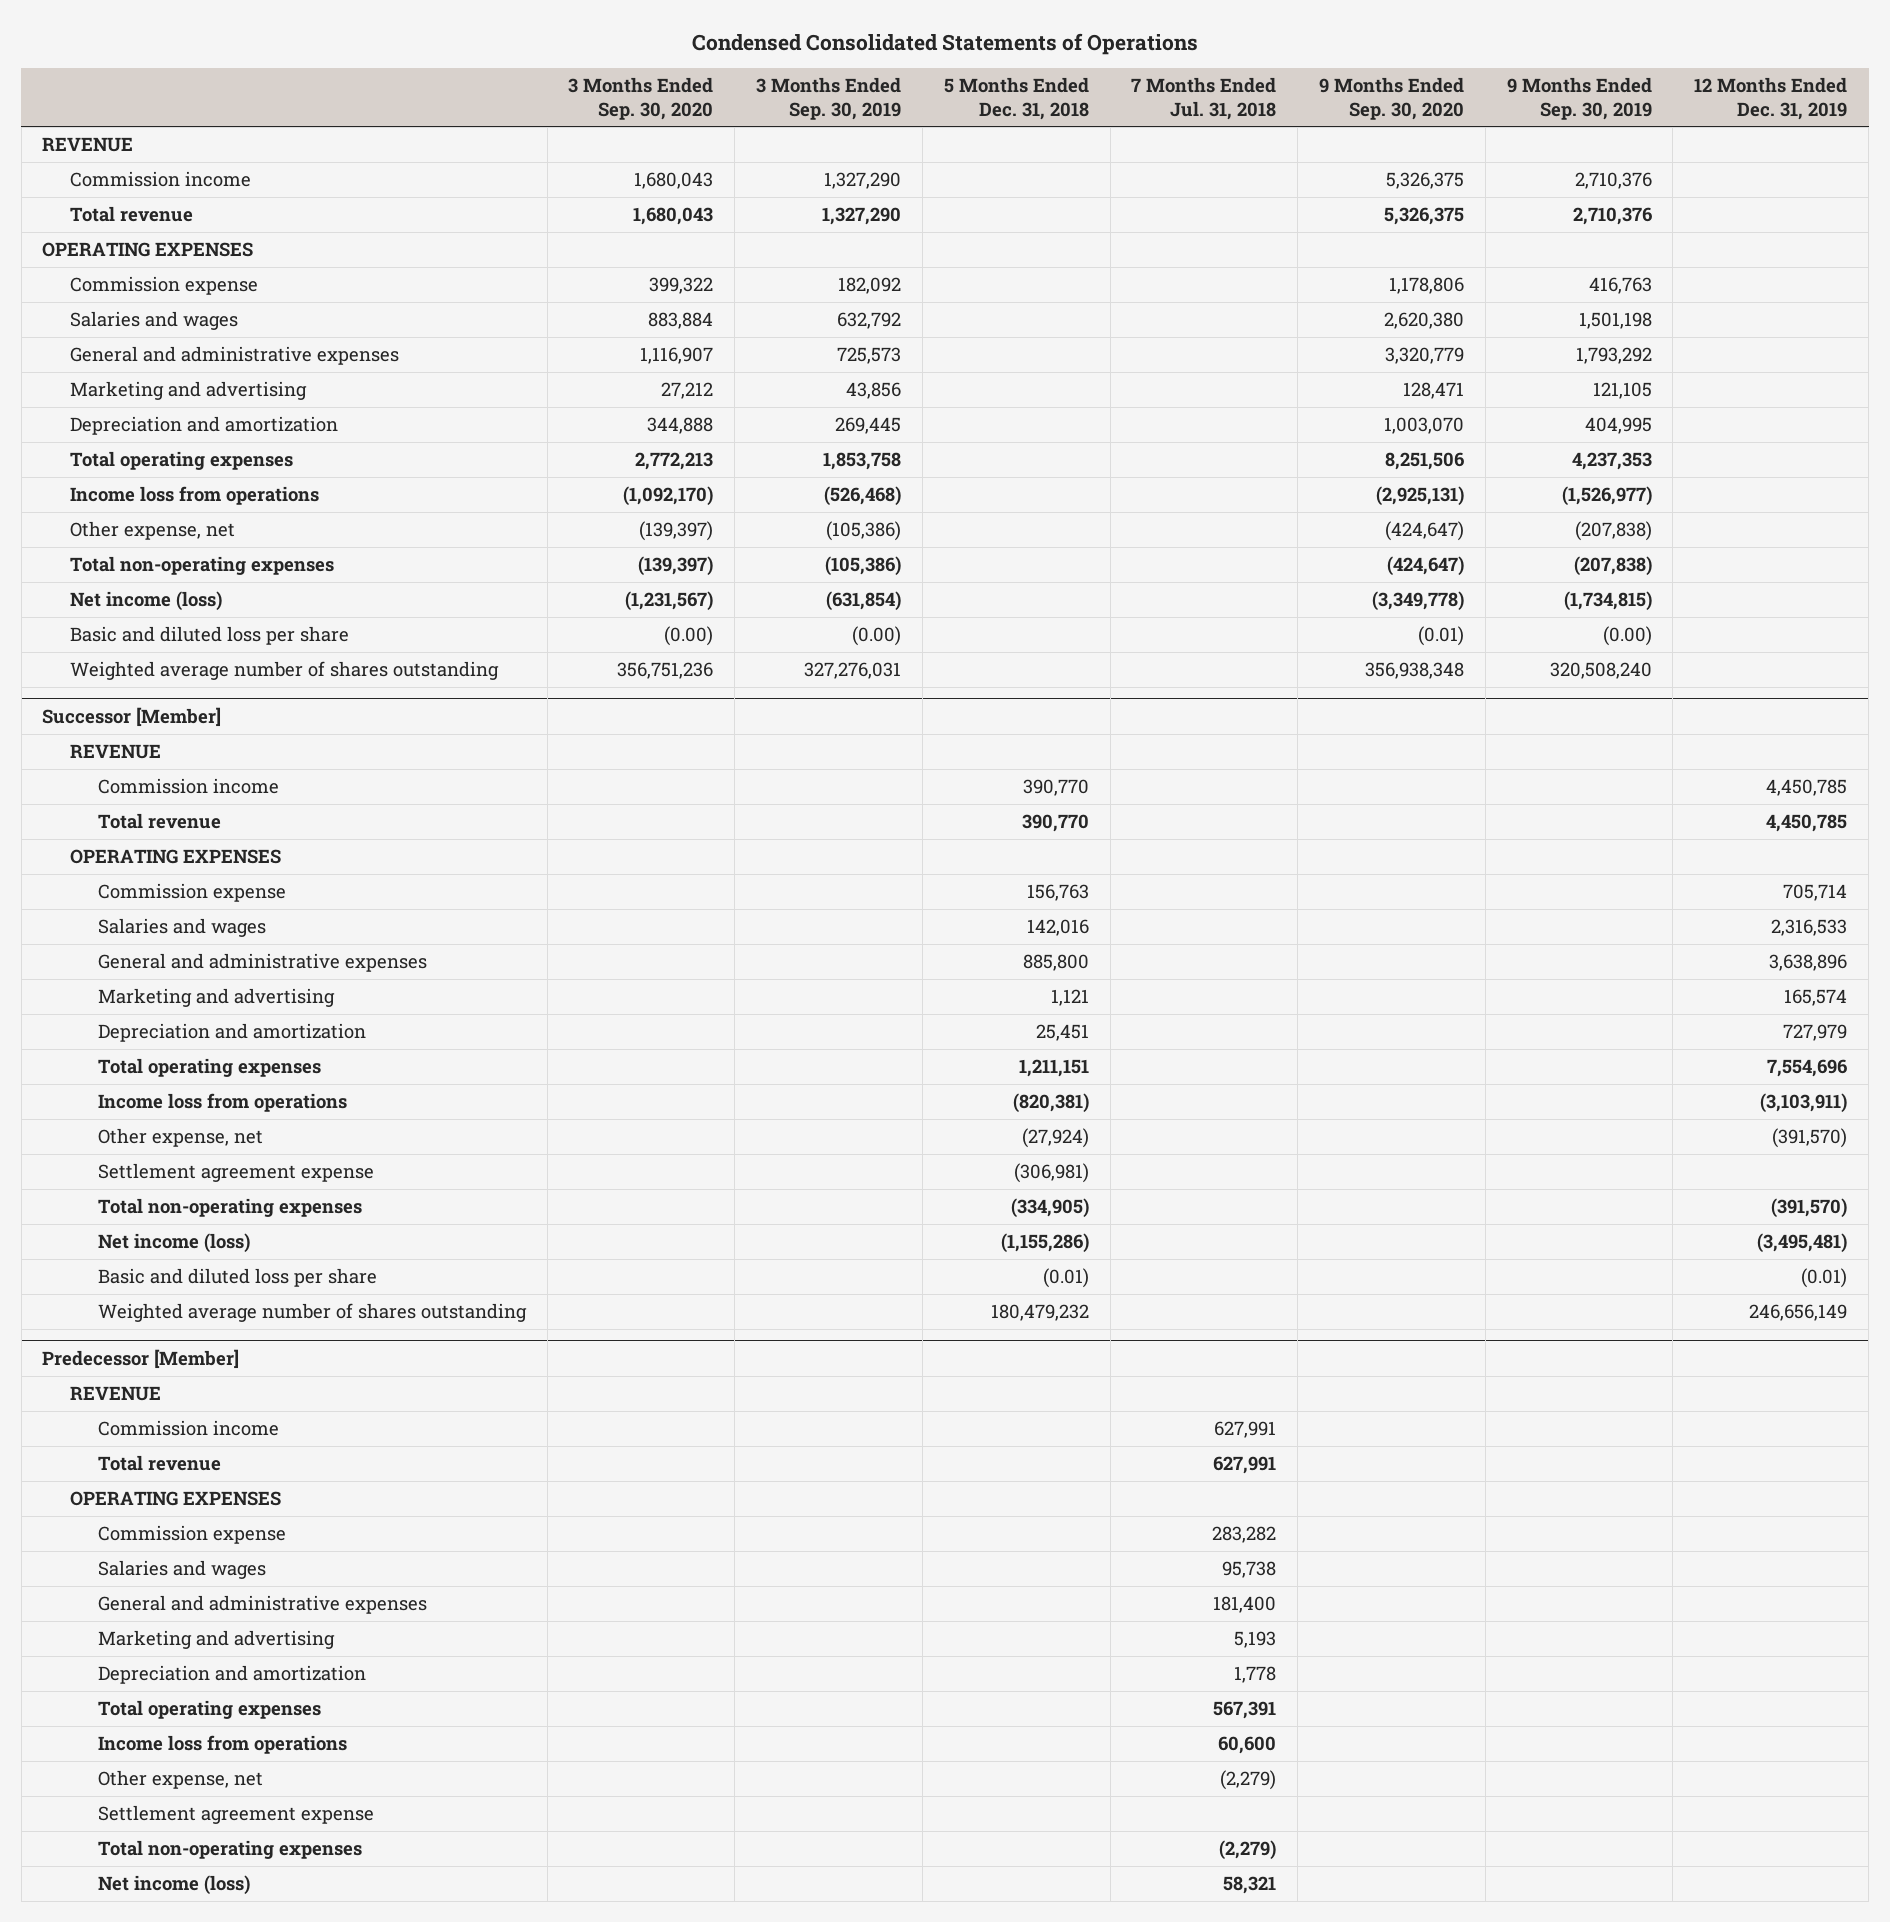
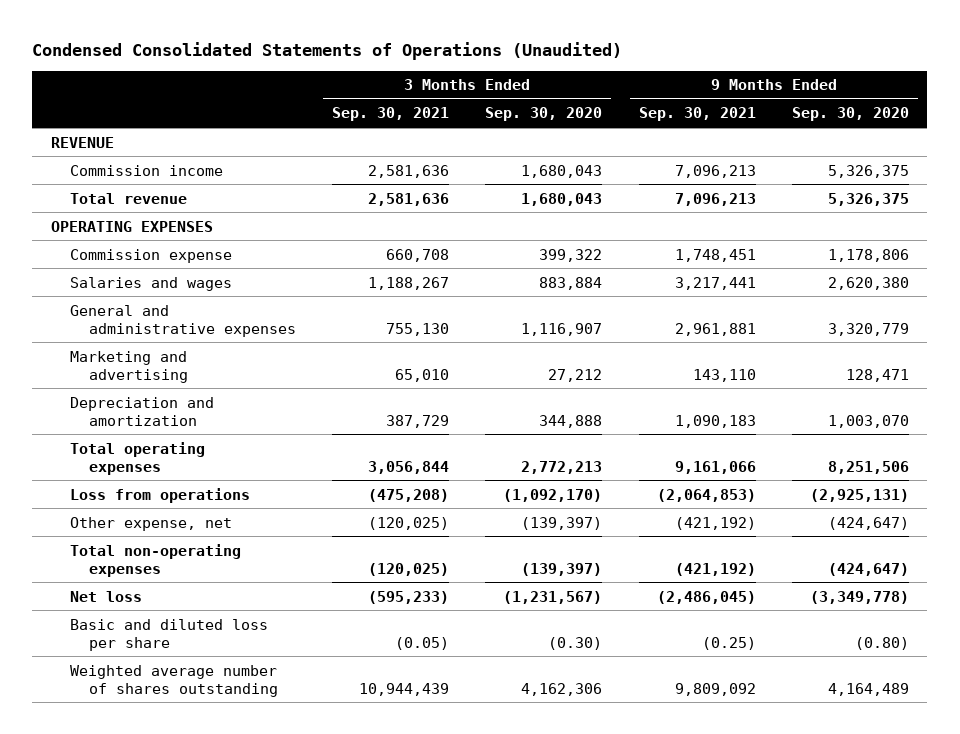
[691,32,1198,55] Condensed Consolidated Statements of Operations -> [32,41,623,60] Condensed Consolidated Statements of Operations (Unaudited)
[756,77,902,120] 3 Months Ended Sep. 30, 2019 -> none
[943,77,1089,120] 5 Months Ended Dec. 31, 2018 -> none
[1131,77,1277,120] 7 Months Ended Jul. 31, 2018 -> none
[1506,77,1652,120] 9 Months Ended Sep. 30, 2019 -> none
[1694,77,1848,120] 12 Months Ended Dec. 31, 2019 -> none
none -> [332,107,450,122] Sep. 30, 2021
none -> [638,107,756,122] Sep. 30, 2021
[70,486,320,506] Income loss from operations -> [69,487,250,503] Loss from operations
[42,706,222,727] Successor [Member] -> none
[70,744,162,760] REVENUE -> none
[97,778,279,795] Commission income -> none
[97,813,221,830] Total revenue -> none
[70,849,282,865] OPERATING EXPENSES -> none
[97,883,286,903] Commission expense -> none
[97,918,266,938] Salaries and wages -> none
[97,953,427,973] General and administrative expenses -> none
[97,988,335,1008] Marketing and advertising -> none
[97,1023,366,1043] Depreciation and amortization -> none
[97,1058,321,1078] Total operating expenses -> none
[97,1093,347,1113] Income loss from operations -> none
[97,1128,263,1148] Other expense, net -> none
[97,1163,374,1183] Settlement agreement expense -> none
[97,1198,362,1218] Total non-operating expenses -> none
[97,1233,250,1254] Net income (loss) -> none
[97,1268,377,1288] Basic and diluted loss per share -> none
[97,1303,527,1323] Weighted average number of shares outstanding -> none
[42,1348,240,1369] Predecessor [Member] -> none
[70,1386,162,1402] REVENUE -> none
[97,1420,279,1437] Commission income -> none
[97,1455,221,1472] Total revenue -> none
[70,1491,282,1507] OPERATING EXPENSES -> none
[97,1525,286,1545] Commission expense -> none
[97,1560,266,1580] Salaries and wages -> none
[97,1595,427,1615] General and administrative expenses -> none
[97,1630,335,1650] Marketing and advertising -> none
[97,1665,366,1685] Depreciation and amortization -> none
[97,1700,321,1720] Total operating expenses -> none
[97,1735,347,1755] Income loss from operations -> none
[97,1770,263,1790] Other expense, net -> none
[97,1805,374,1825] Settlement agreement expense -> none
[97,1840,362,1860] Total non-operating expenses -> none
[97,1875,250,1896] Net income (loss) -> none
[70,591,223,612] Net income (loss) -> [69,590,142,602] Net loss
[664,626,714,647] (0.00) -> [548,636,603,650] (0.30)
[1417,626,1464,647] (0.01) -> [855,636,910,650] (0.80)
[617,662,714,680] 356,751,236 -> [521,682,603,696] 4,162,306
[1364,662,1464,680] 356,938,348 -> [828,682,910,696] 4,164,489

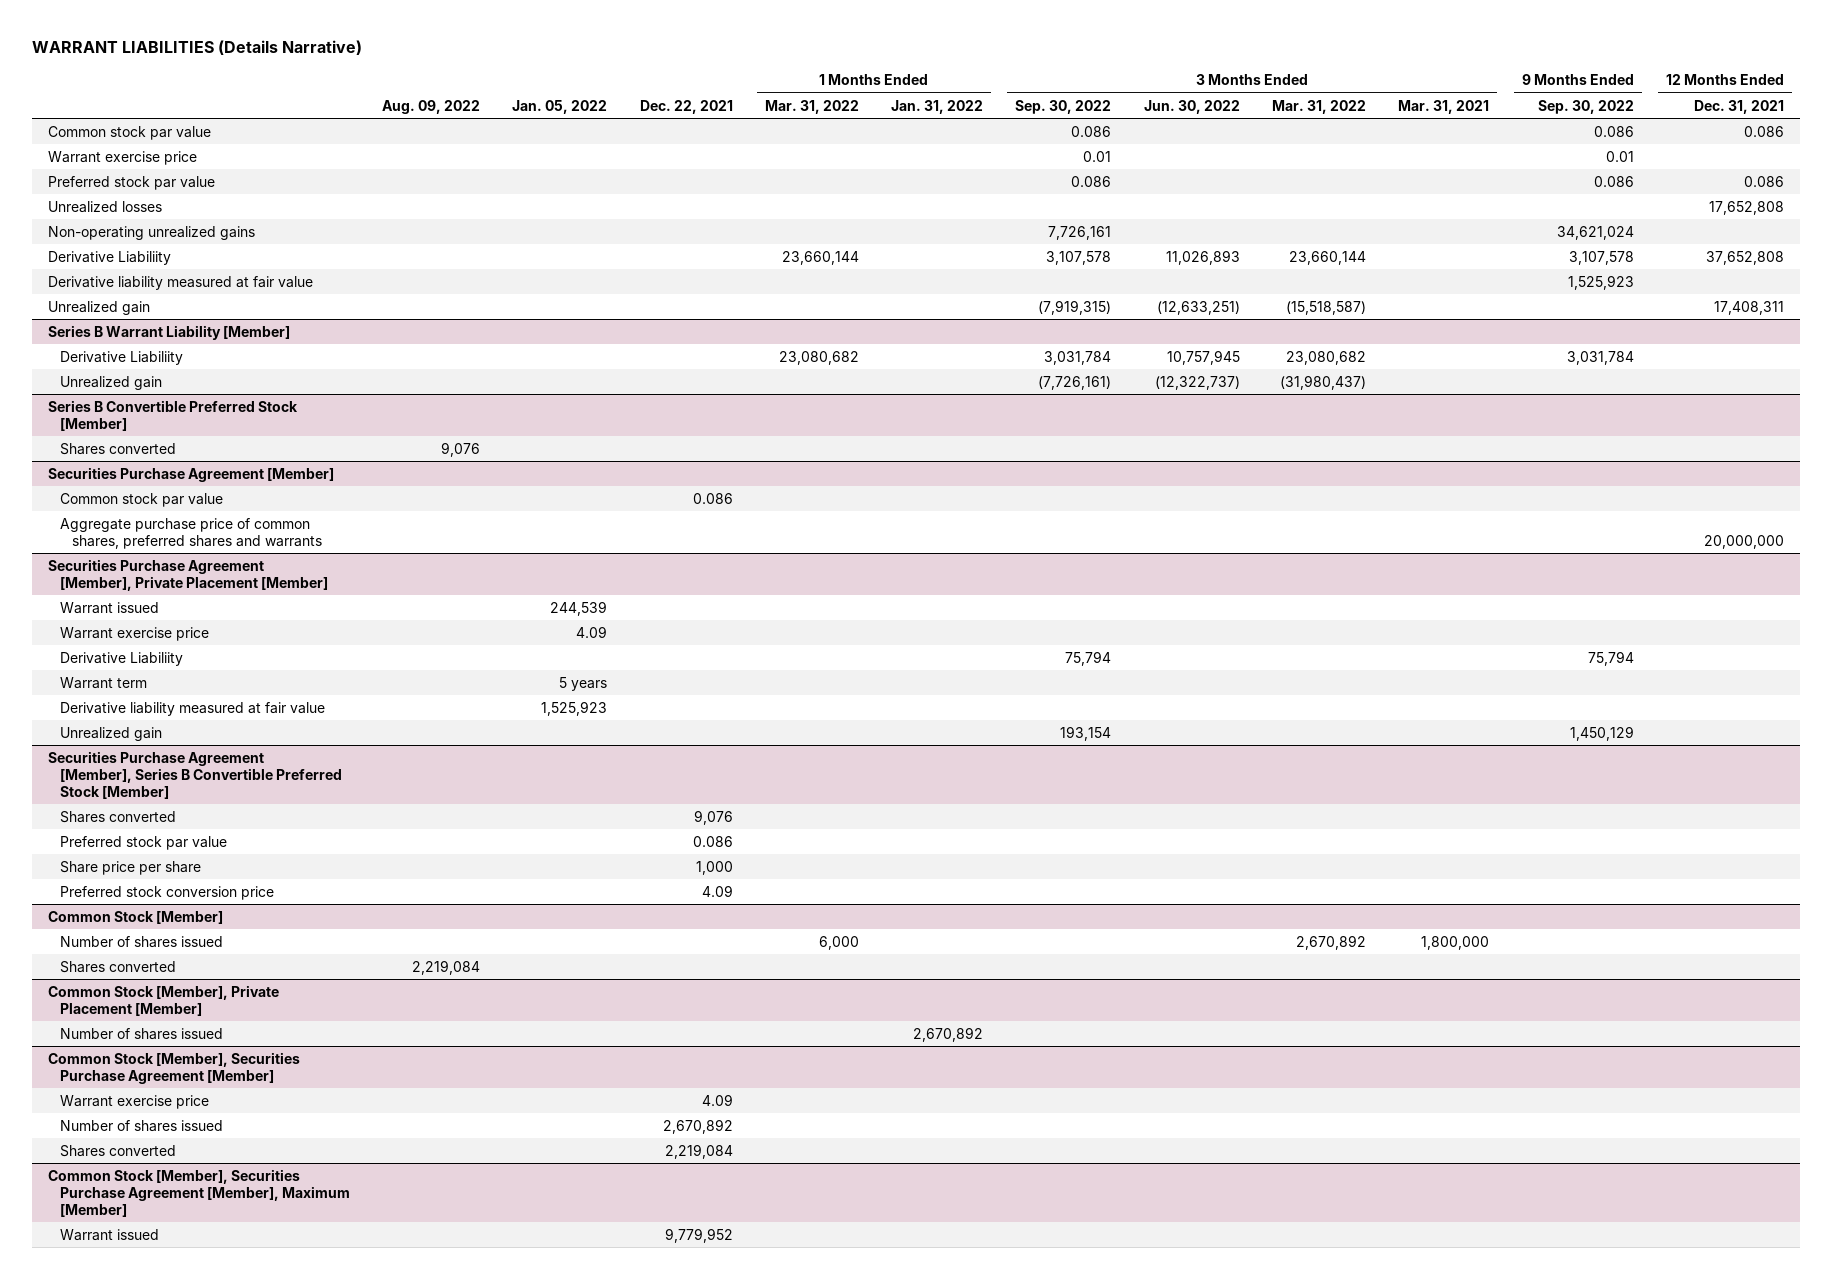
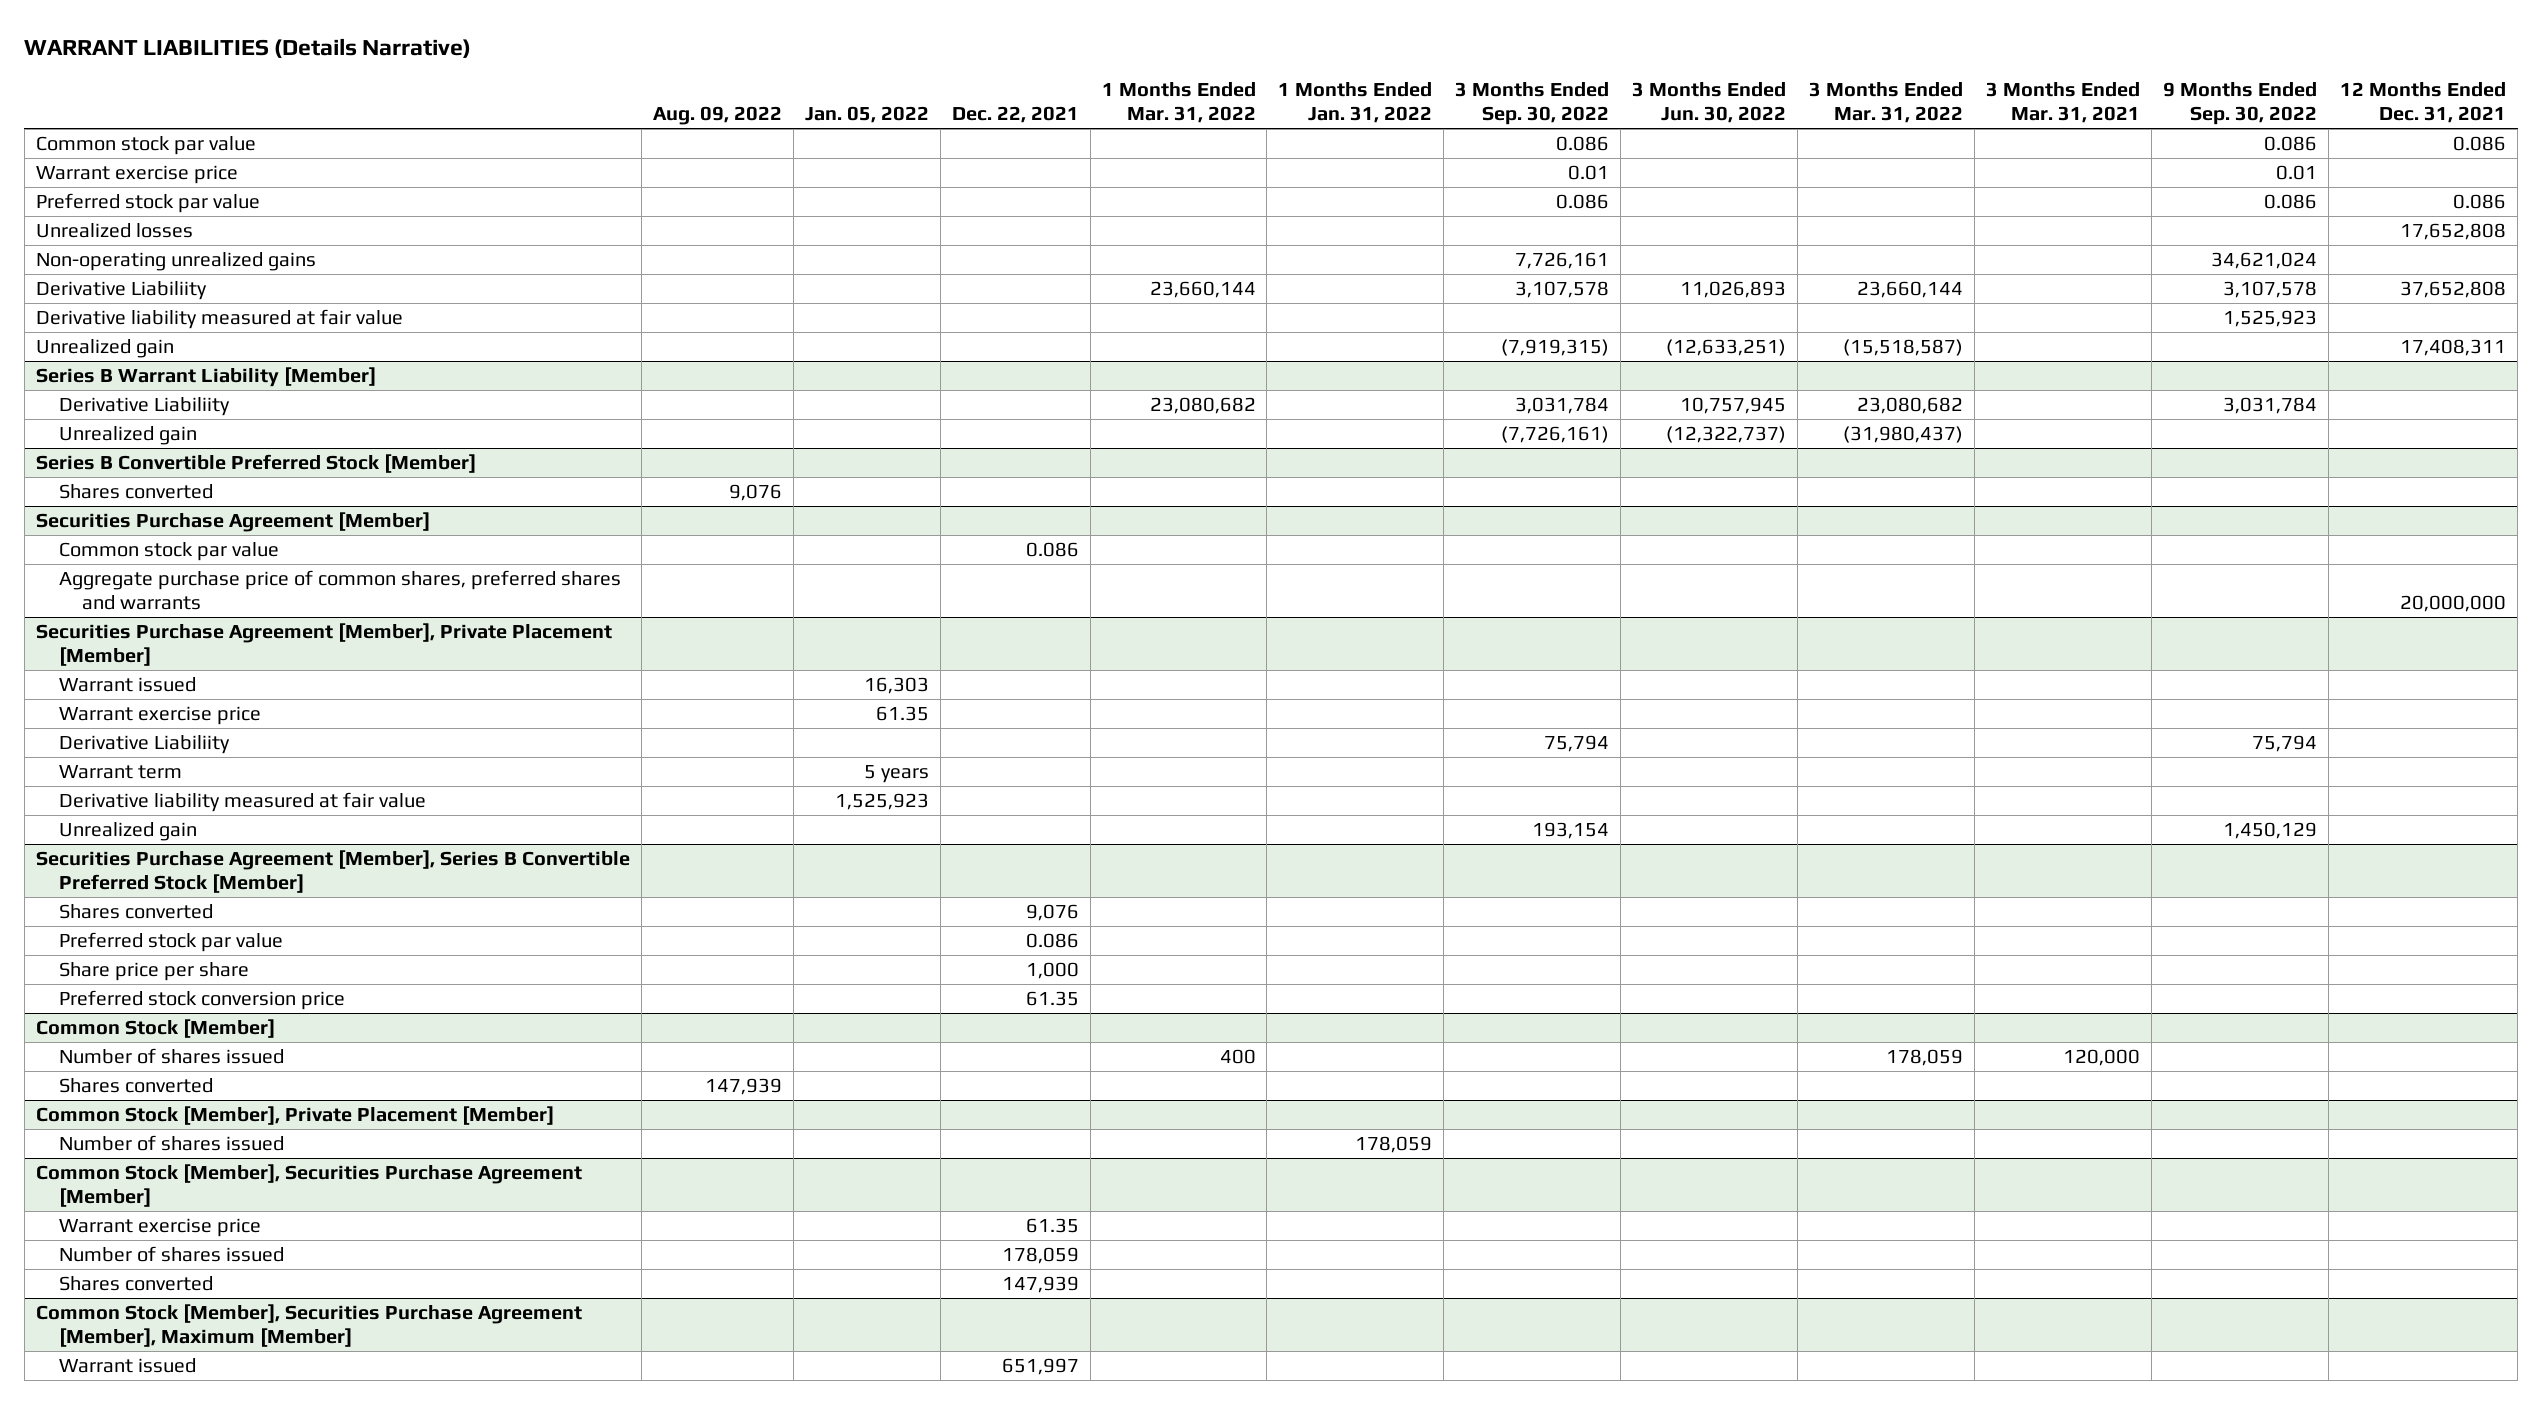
[550,600,608,616] 244,539 -> [863,677,929,695] 16,303
[576,625,608,638] 4.09 -> [875,706,929,722] 61.35
[701,884,733,897] 4.09 -> [1025,991,1079,1007] 61.35
[818,935,859,950] 6,000 -> [1219,1049,1256,1065] 400
[1296,934,1367,950] 2,670,892 -> [1886,1049,1964,1067] 178,059
[1421,935,1490,950] 1,800,000 -> [2063,1049,2141,1067] 120,000
[412,959,481,975] 2,219,084 -> [704,1078,782,1096] 147,939
[913,1026,984,1042] 2,670,892 -> [1355,1136,1433,1154] 178,059
[701,1093,733,1106] 4.09 -> [1025,1218,1079,1234] 61.35
[662,1118,733,1134] 2,670,892 -> [1001,1247,1079,1265] 178,059
[664,1143,733,1159] 2,219,084 -> [1001,1276,1079,1294] 147,939
[664,1227,733,1243] 9,779,952 -> [1001,1358,1079,1376] 651,997

